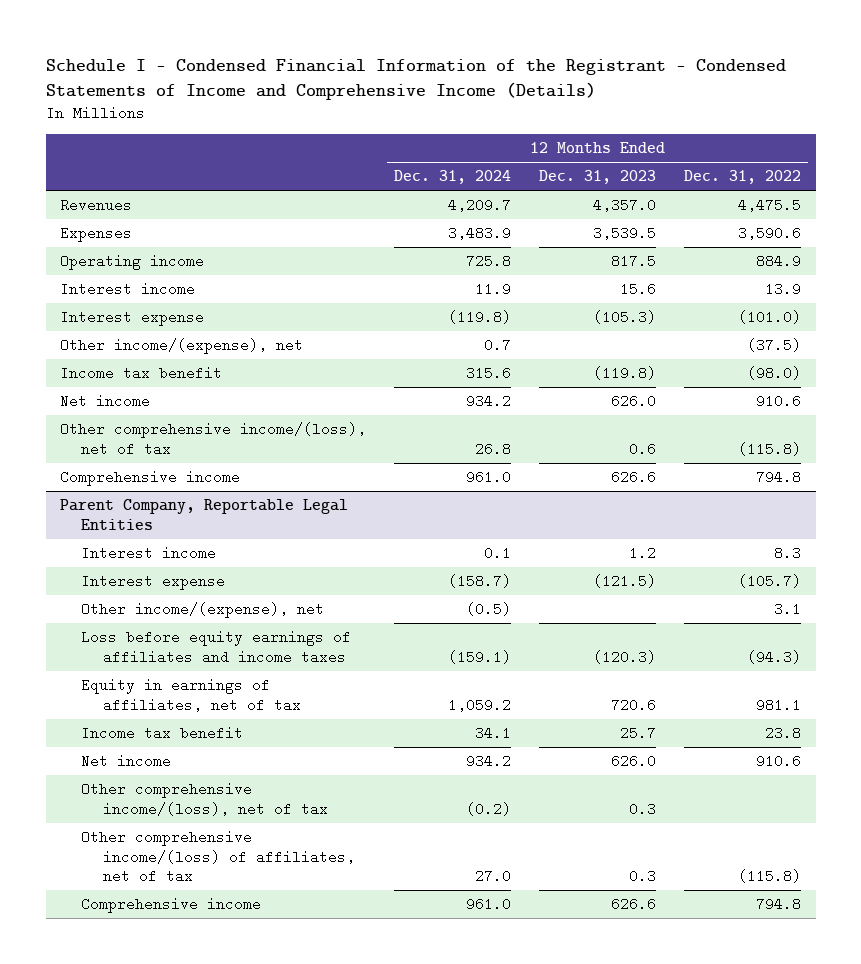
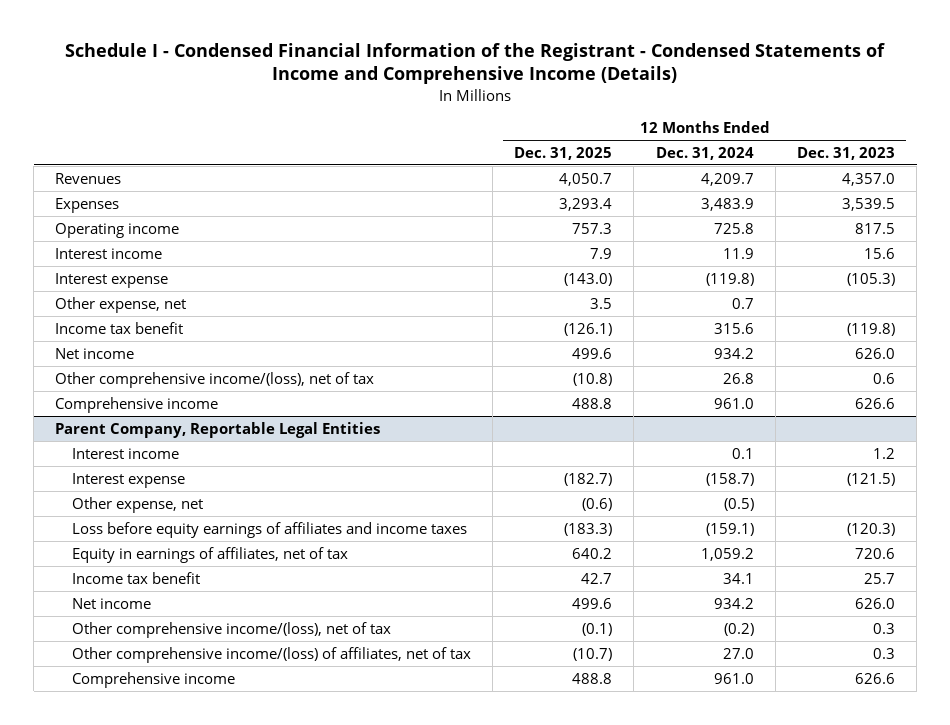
[684,170,802,185] Dec. 31, 2022 -> none
none -> [514,146,613,160] Dec. 31, 2025
[59,337,303,354] Other income/(expense), net -> [55,296,187,313] Other expense, net
[81,601,325,618] Other income/(expense), net -> [71,496,203,513] Other expense, net

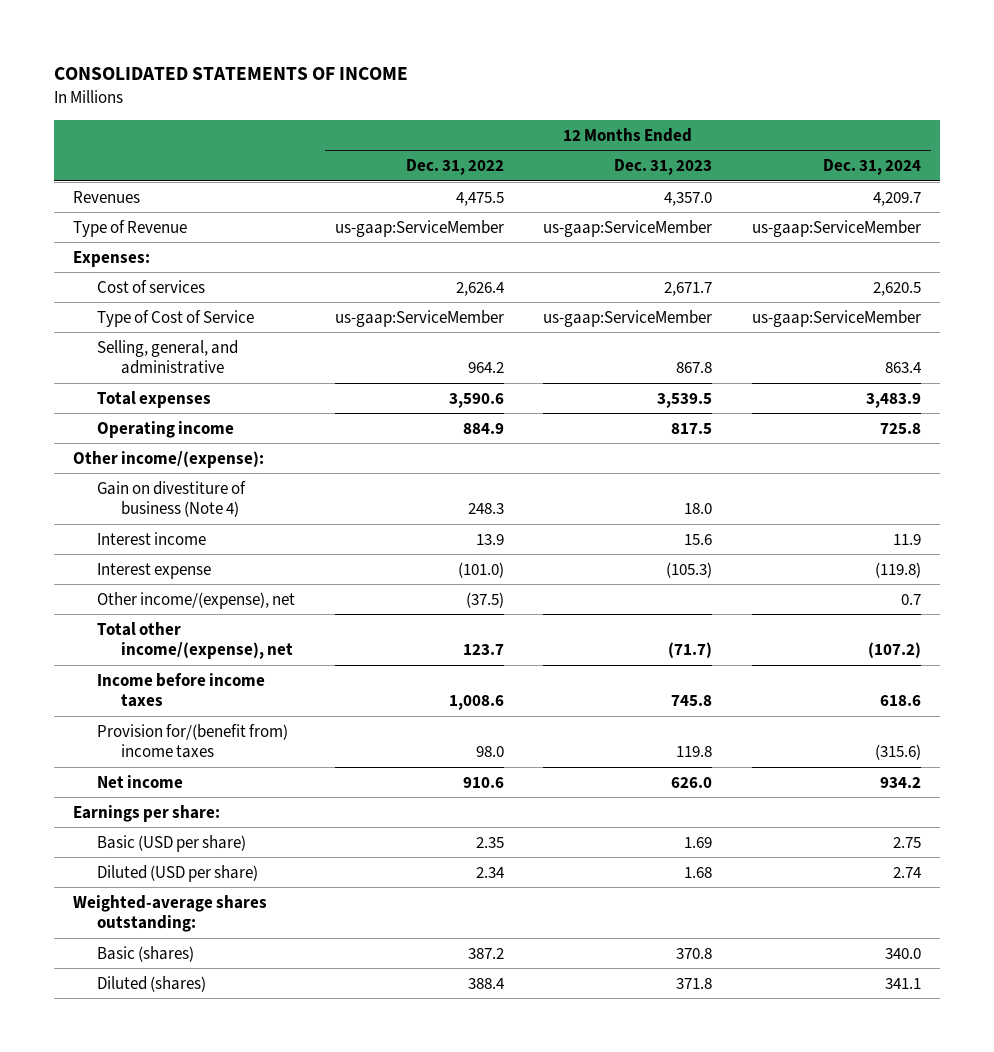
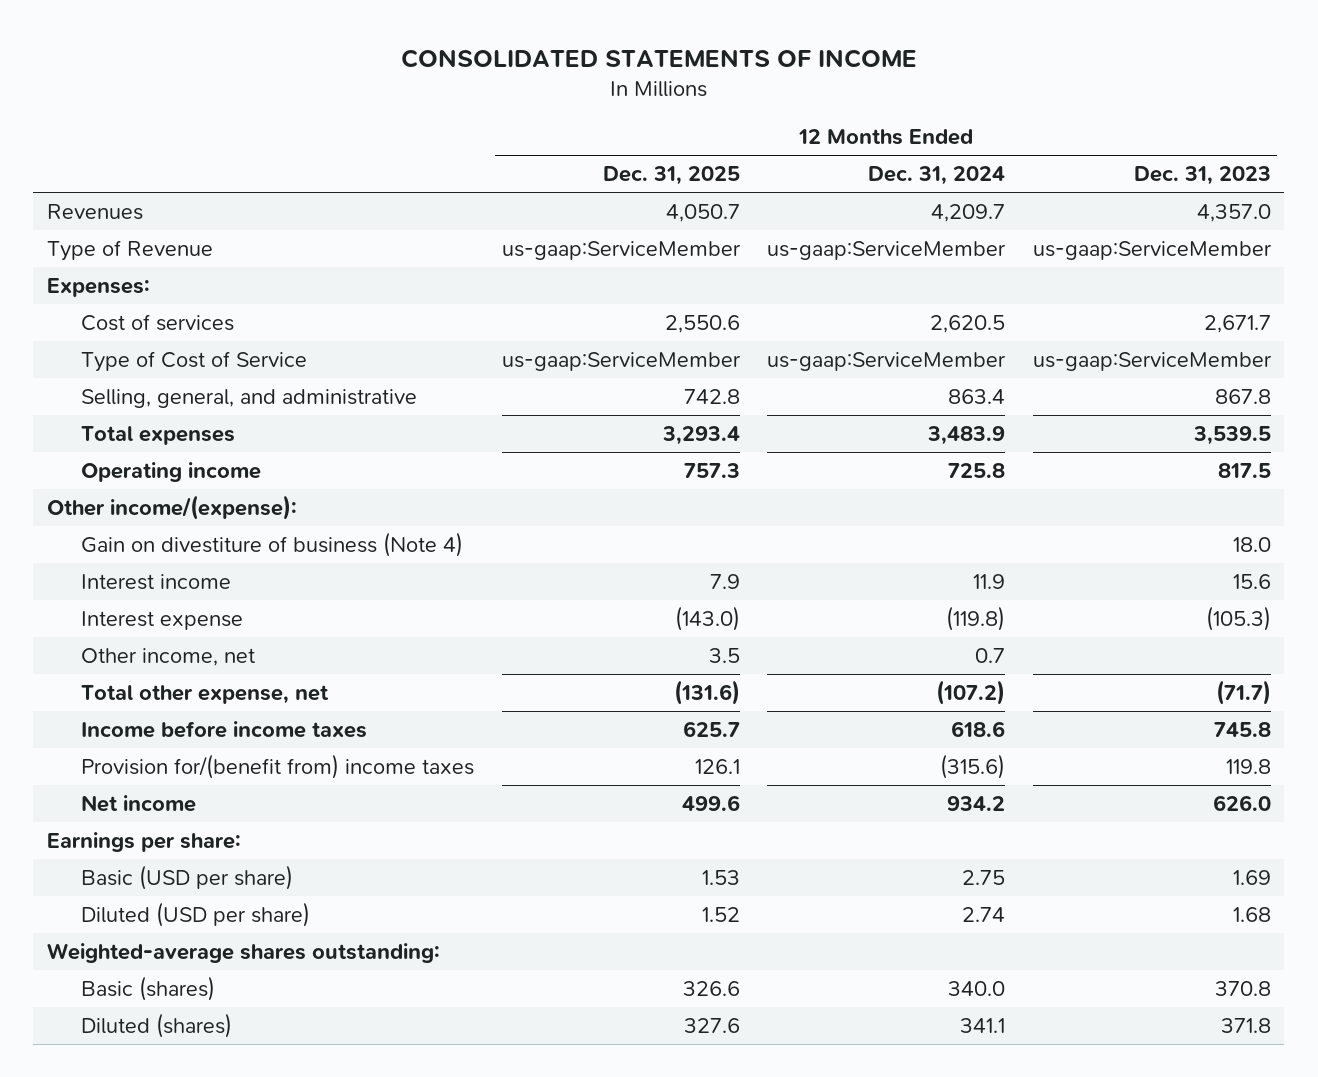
[405,159,504,176] Dec. 31, 2022 -> none
none -> [602,166,740,186] Dec. 31, 2025
[97,591,296,609] Other income/(expense), net -> [81,647,256,666] Other income, net
[97,621,294,660] Total other income/(expense), net -> [81,684,330,704] Total other expense, net

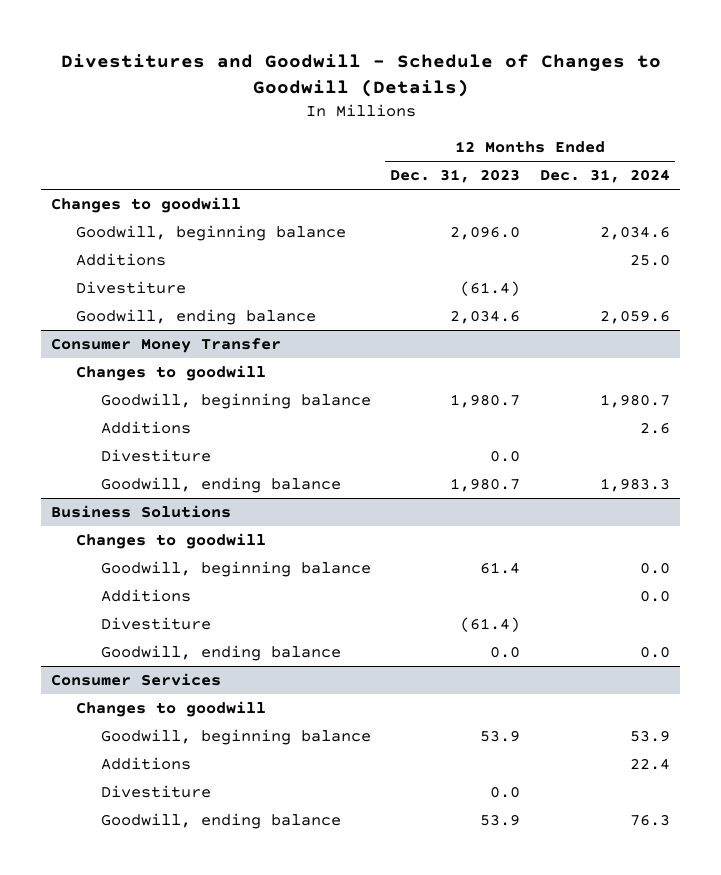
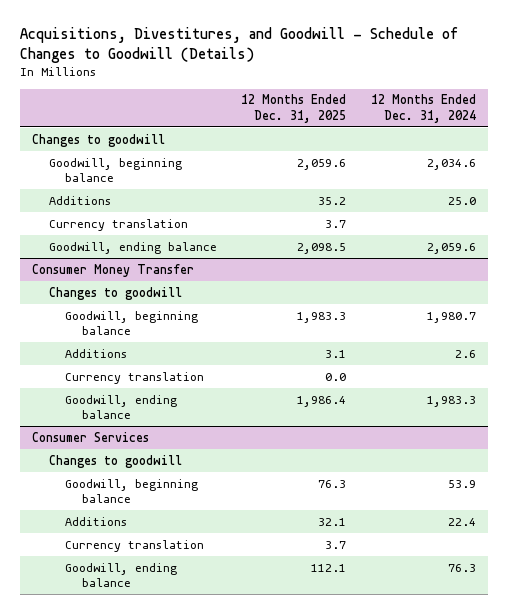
[60,54,661,98] Divestitures and Goodwill - Schedule of Changes to Goodwill (Details) -> [19,27,458,63] Acquisitions, Divestitures, and Goodwill - Schedule of Changes to Goodwill (Details)
[390,169,521,184] Dec. 31, 2023 -> none
none -> [241,94,347,123] 12 Months Ended Dec. 31, 2025
[75,280,186,294] Divestiture -> none
none -> [48,218,188,231] Currency translation
[100,448,211,462] Divestiture -> none
none -> [65,371,205,384] Currency translation
[51,504,232,518] Business Solutions -> none
[75,532,266,549] Changes to goodwill -> none
[100,560,371,577] Goodwill, beginning balance -> none
[100,588,191,602] Additions -> none
[100,616,211,630] Divestiture -> none
[100,644,341,661] Goodwill, ending balance -> none
[100,784,211,798] Divestiture -> none
none -> [65,539,205,552] Currency translation

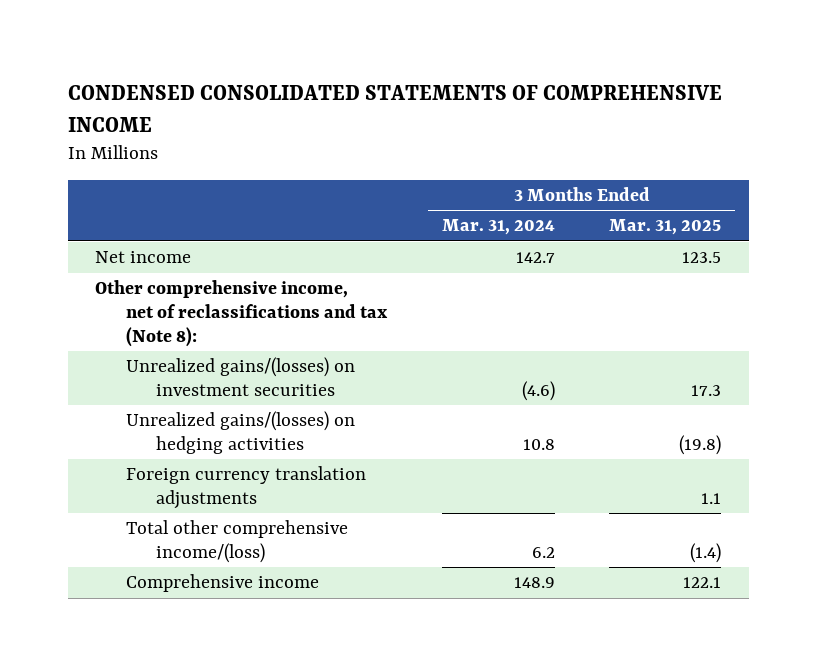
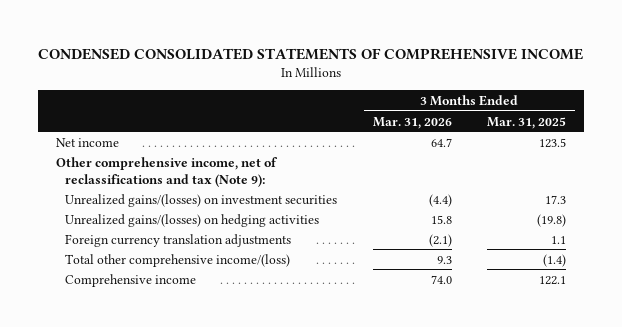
[441,219,555,236] Mar. 31, 2024 -> none
none -> [372,116,452,129] Mar. 31, 2026
[95,280,388,347] Other comprehensive income, net of reclassifications and tax (Note 8): -> [55,156,278,187] Other comprehensive income, net of reclassifications and tax (Note 9):

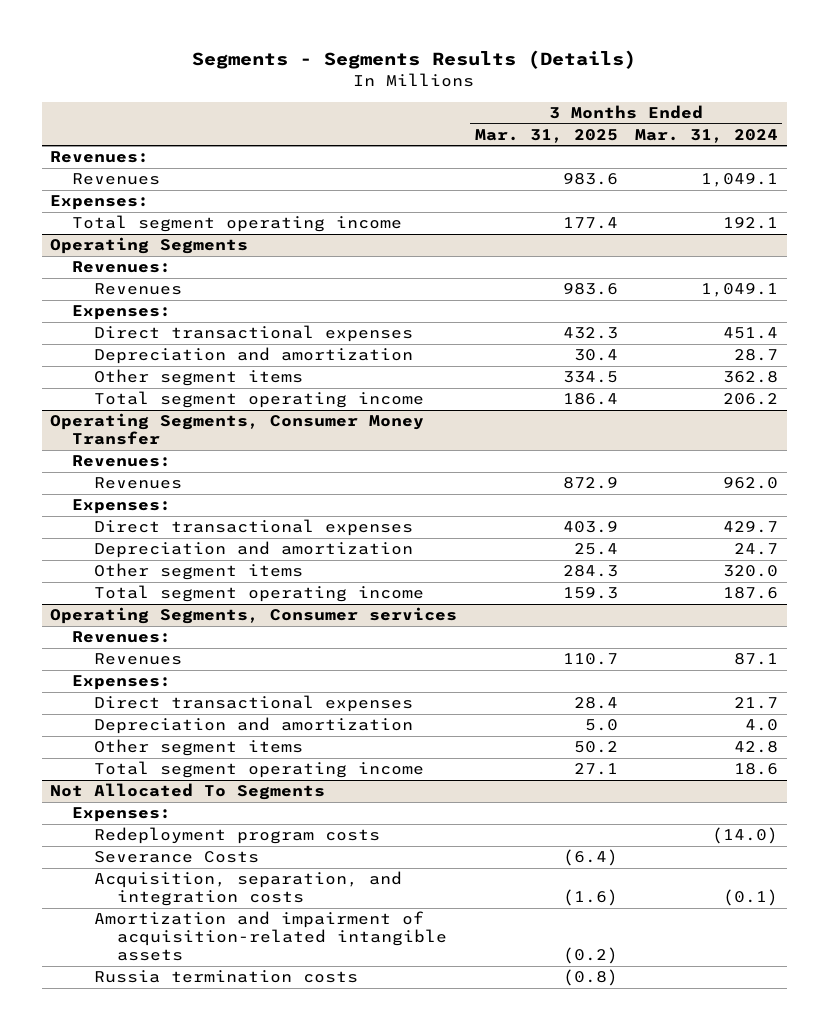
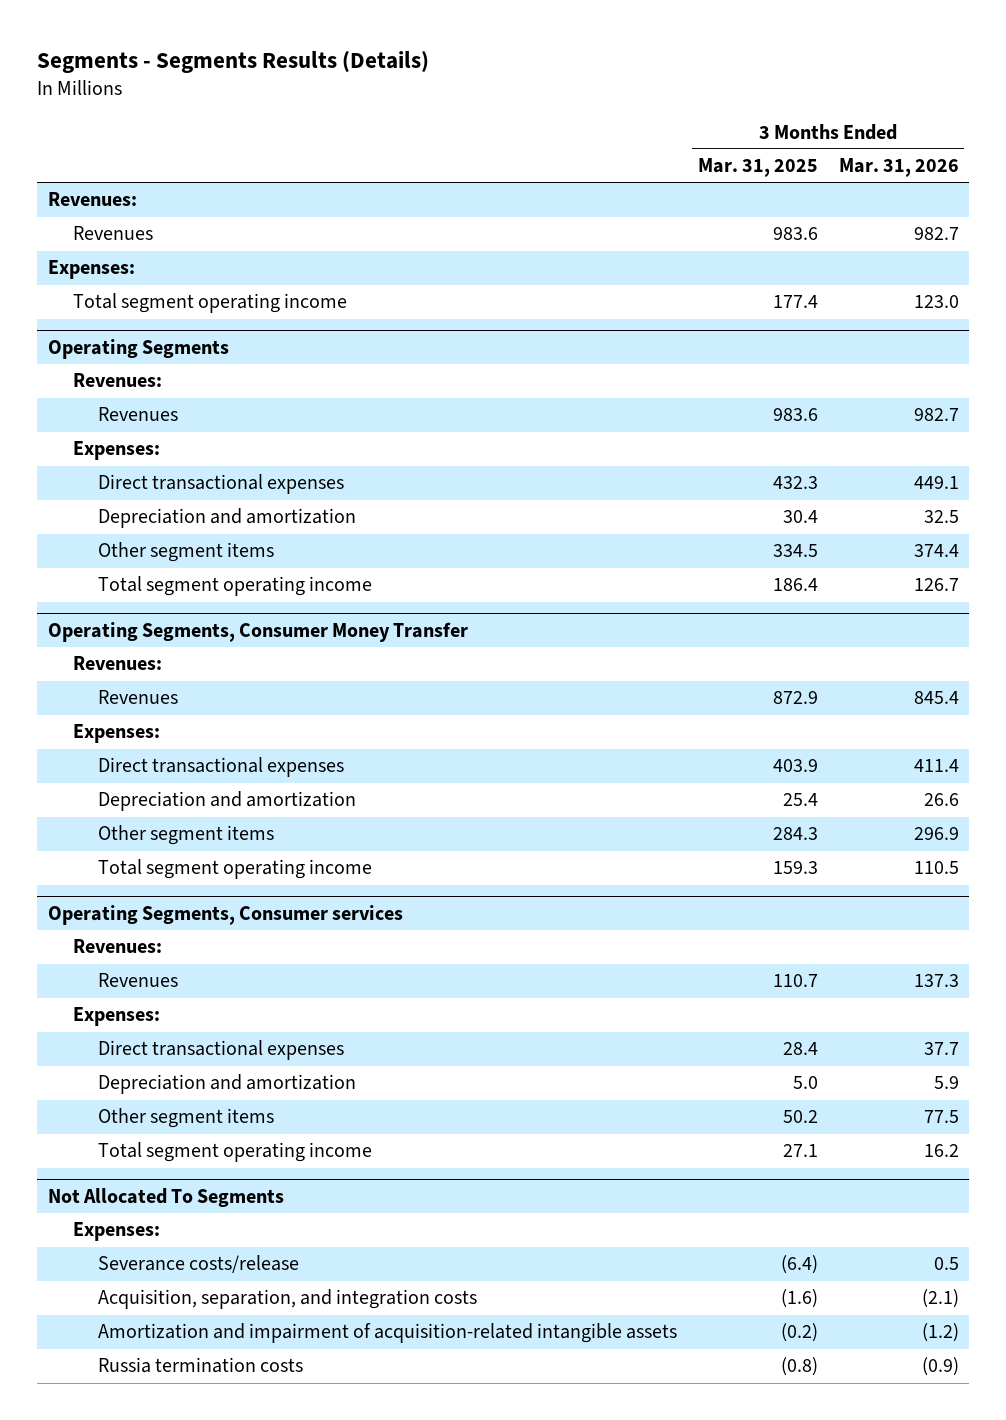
[635,128,779,143] Mar. 31, 2024 -> none
none -> [838,158,959,178] Mar. 31, 2026
[94,827,381,845] Redeployment program costs -> none
[94,851,260,864] Severance Costs -> [97,1255,299,1274] Severance costs/release

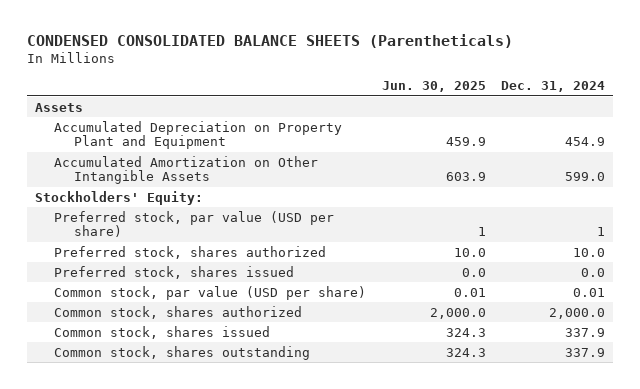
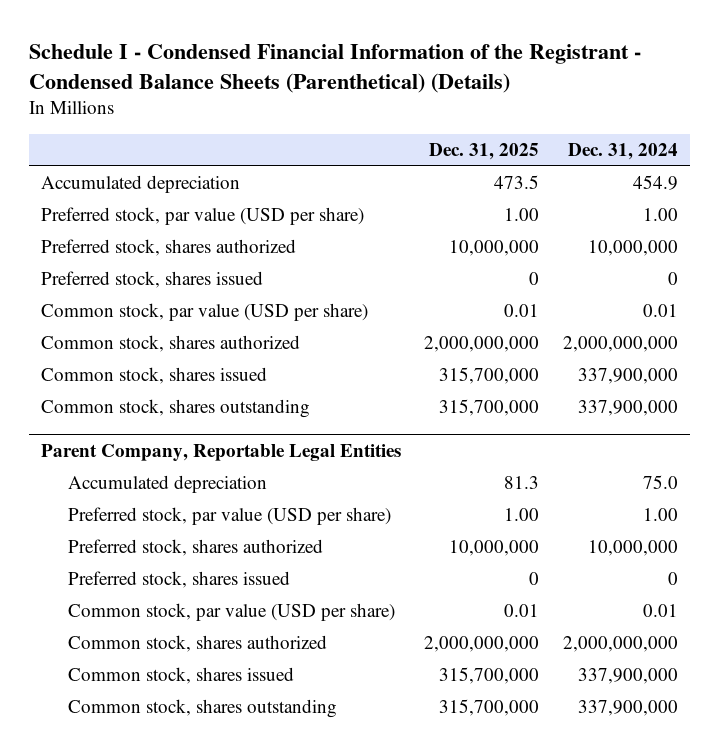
[26,34,513,49] CONDENSED CONSOLIDATED BALANCE SHEETS (Parentheticals) -> [29,43,642,93] Schedule I - Condensed Financial Information of the Registrant - Condensed Balance Sheets (Parenthetical) (Details)
[381,81,486,93] Jun. 30, 2025 -> none
none -> [429,142,540,160] Dec. 31, 2025
[34,102,83,112] Assets -> none
[54,155,319,185] Accumulated Amortization on Other Intangible Assets -> none
[34,190,203,205] Stockholders' Equity: -> none
[54,120,343,150] Accumulated Depreciation on Property Plant and Equipment -> [40,175,240,194] Accumulated depreciation
[597,227,606,237] 1 -> [642,208,678,222] 1.00
[573,247,606,257] 10.0 -> [587,240,678,257] 10,000,000
[581,267,606,277] 0.0 -> [667,272,678,286] 0
[549,307,606,319] 2,000.0 -> [562,336,678,353] 2,000,000,000
[565,327,606,337] 337.9 -> [577,368,678,385] 337,900,000
[565,347,606,357] 337.9 -> [577,400,678,417] 337,900,000
none -> [40,444,401,462] Parent Company, Reportable Legal Entities
none -> [67,475,267,494] Accumulated depreciation
none -> [67,507,391,526] Preferred stock, par value (USD per share)
none -> [67,539,323,557] Preferred stock, shares authorized
none -> [67,571,290,589] Preferred stock, shares issued
none -> [67,603,395,622] Common stock, par value (USD per share)
none -> [67,635,327,653] Common stock, shares authorized
none -> [67,667,294,685] Common stock, shares issued
none -> [67,699,337,719] Common stock, shares outstanding

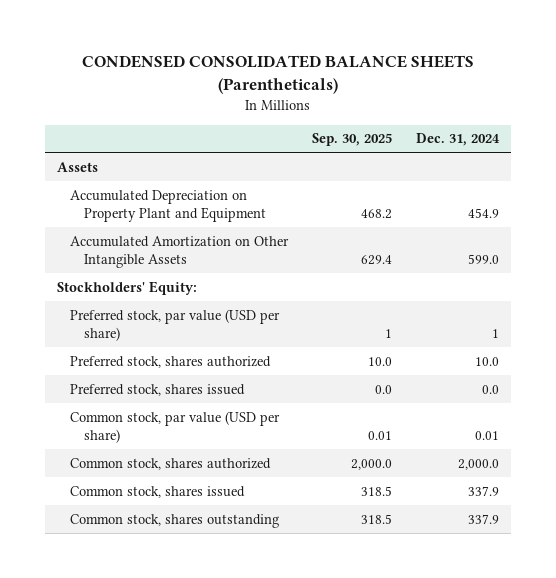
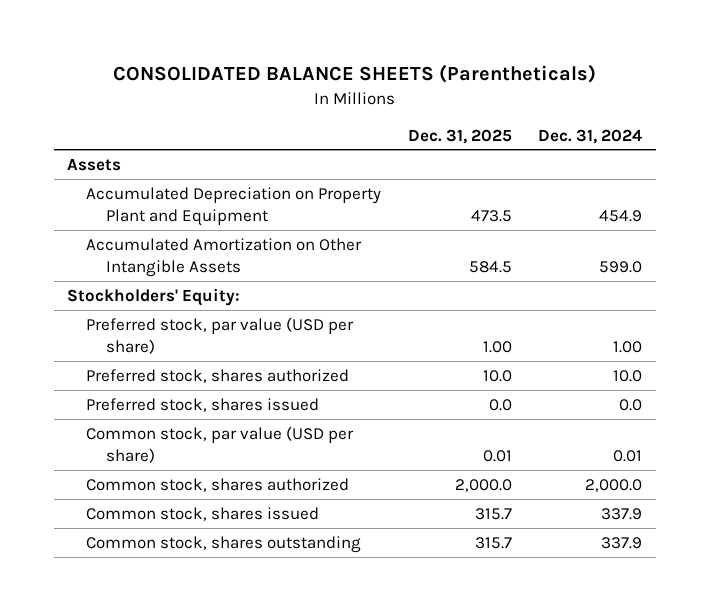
[81,55,474,95] CONDENSED CONSOLIDATED BALANCE SHEETS (Parentheticals) -> [112,64,596,84] CONSOLIDATED BALANCE SHEETS (Parentheticals)
[312,133,393,147] Sep. 30, 2025 -> none
none -> [407,128,512,144] Dec. 31, 2025
[492,328,500,338] 1 -> [613,340,643,353] 1.00

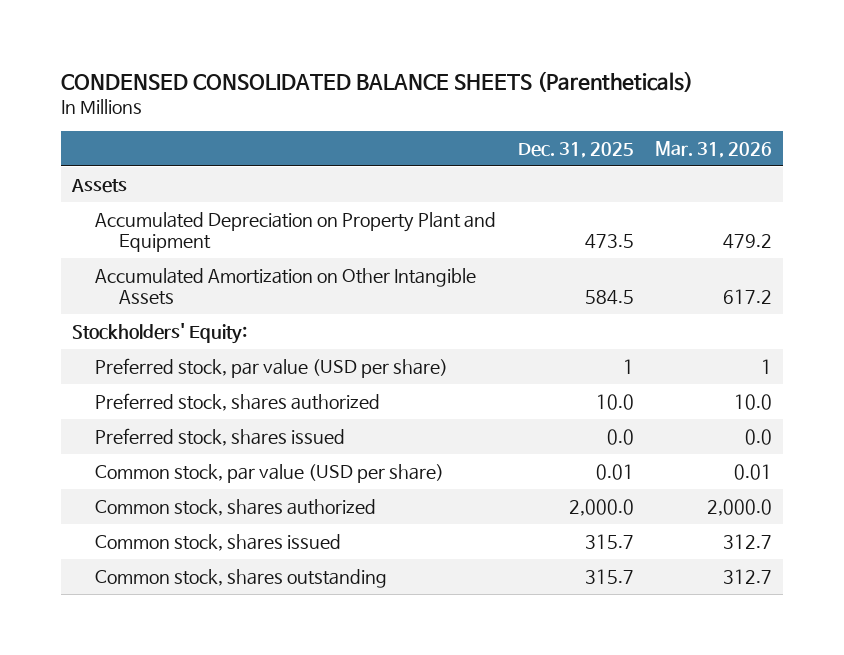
[112,64,596,84] CONSOLIDATED BALANCE SHEETS (Parentheticals) -> [60,70,693,92] CONDENSED CONSOLIDATED BALANCE SHEETS (Parentheticals)
[538,128,643,144] Dec. 31, 2024 -> none
none -> [655,140,773,158] Mar. 31, 2026
[482,340,512,353] 1.00 -> [622,358,634,374] 1

